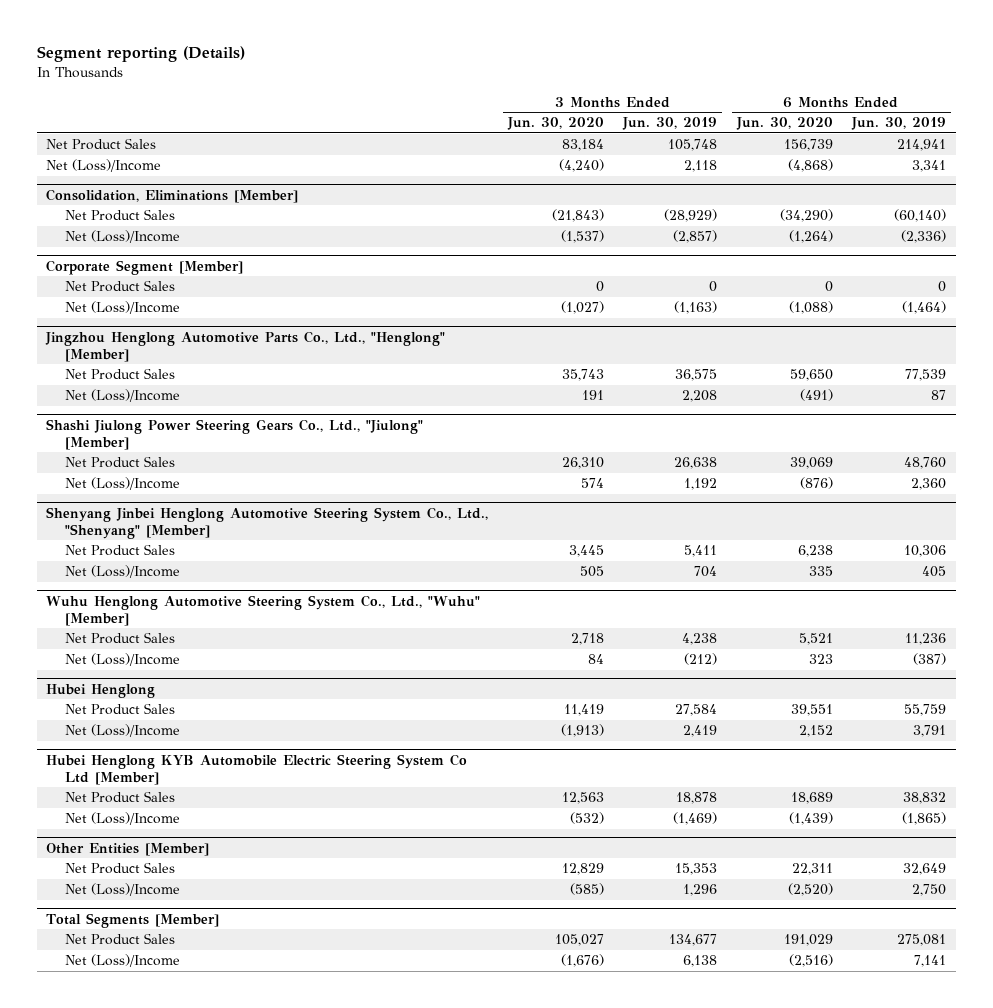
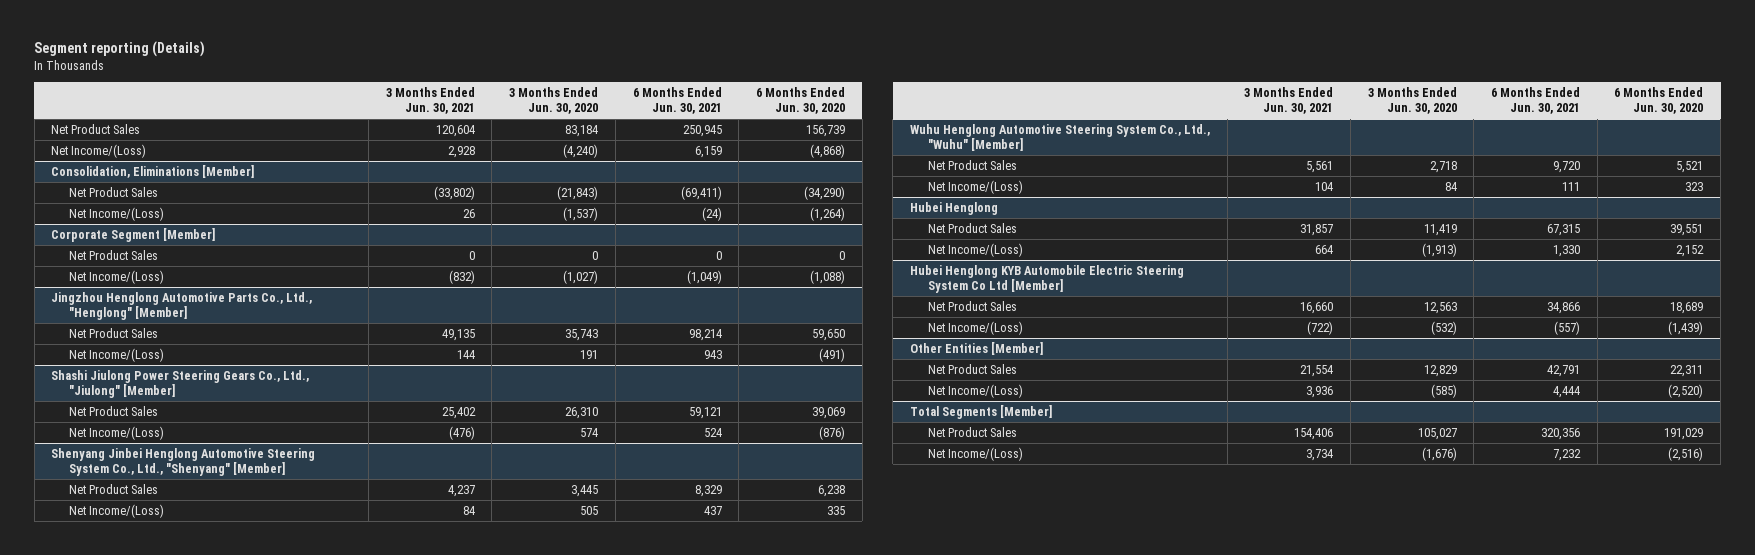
[622,117,718,131] Jun. 30, 2019 -> none
[851,117,947,131] Jun. 30, 2019 -> none
none -> [385,87,475,114] 3 Months Ended Jun. 30, 2021
none -> [632,87,722,114] 6 Months Ended Jun. 30, 2021
[46,159,162,173] Net (Loss)/Income -> [51,144,147,159] Net Income/(Loss)
[64,230,180,244] Net (Loss)/Income -> [69,207,165,222] Net Income/(Loss)
[64,301,180,315] Net (Loss)/Income -> [69,270,165,285] Net Income/(Loss)
[64,389,180,403] Net (Loss)/Income -> [69,348,165,363] Net Income/(Loss)
[64,477,180,491] Net (Loss)/Income -> [69,426,165,441] Net Income/(Loss)
[64,565,180,579] Net (Loss)/Income -> [69,504,165,519] Net Income/(Loss)
[64,653,180,667] Net (Loss)/Income -> [927,180,1023,195] Net Income/(Loss)
[64,724,180,738] Net (Loss)/Income -> [927,243,1023,258] Net Income/(Loss)
[64,812,180,826] Net (Loss)/Income -> [927,321,1023,336] Net Income/(Loss)
[64,883,180,897] Net (Loss)/Income -> [927,384,1023,399] Net Income/(Loss)
[64,954,180,968] Net (Loss)/Income -> [927,447,1023,462] Net Income/(Loss)

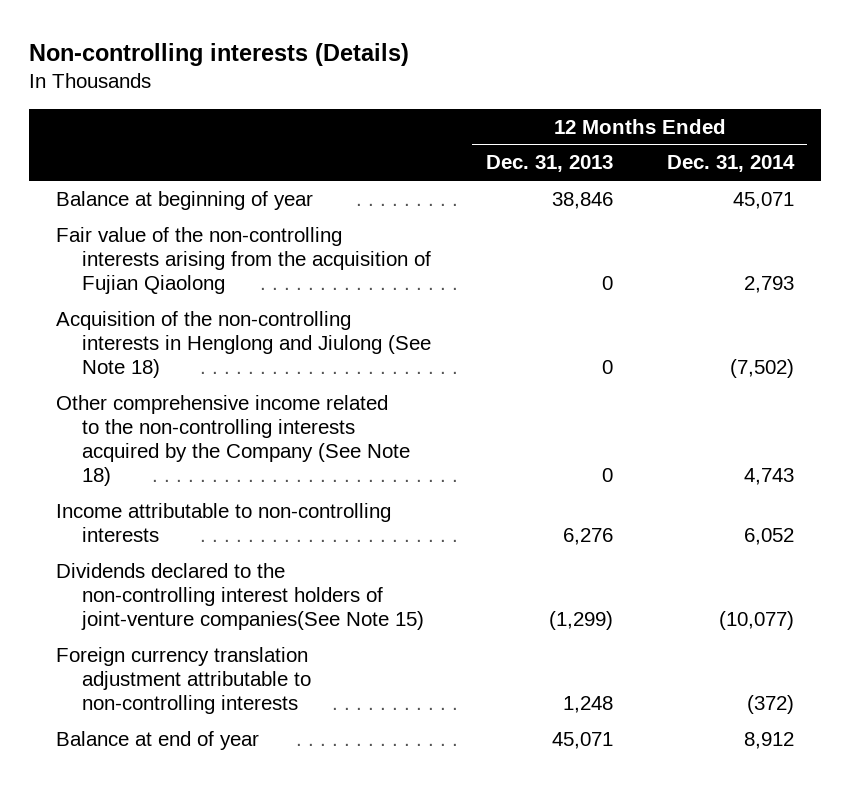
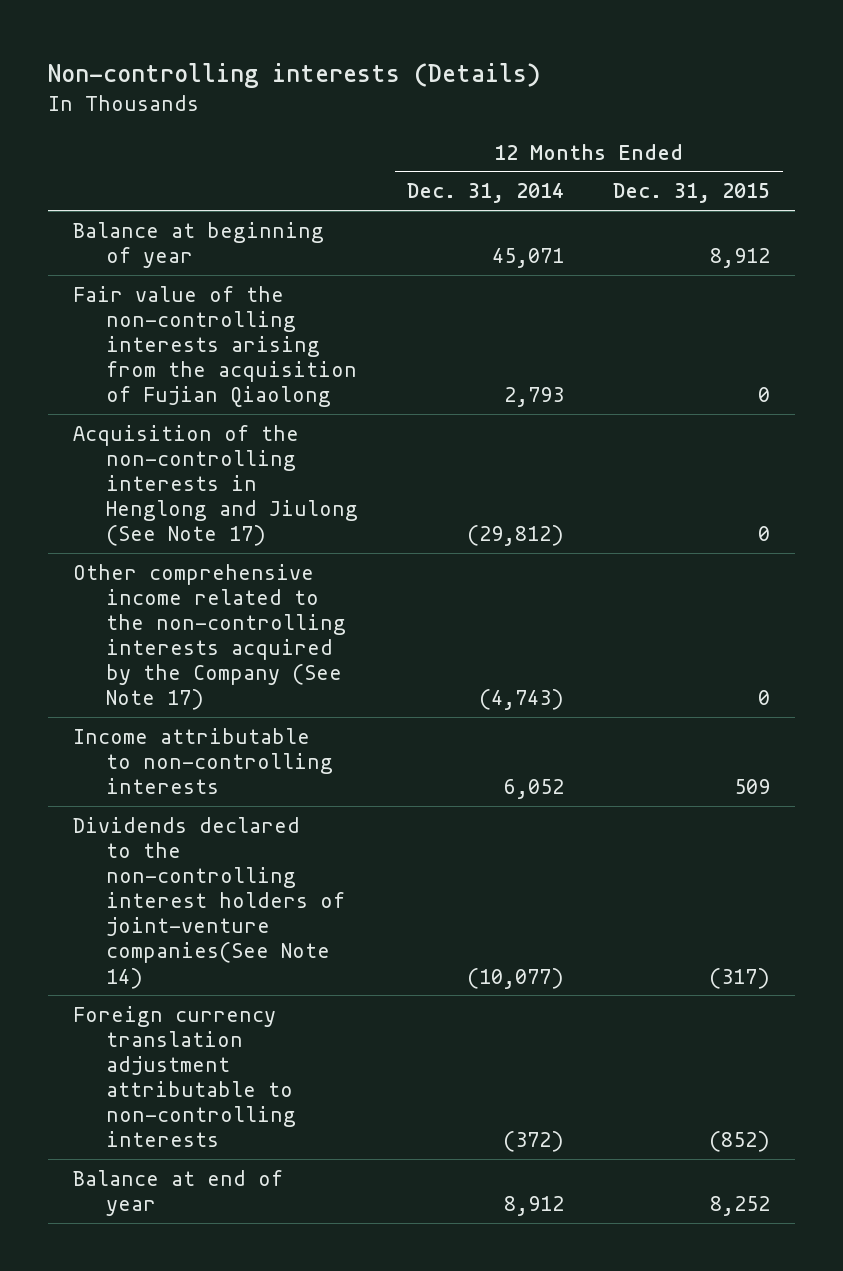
[485,155,613,173] Dec. 31, 2013 -> none
none -> [613,183,771,204] Dec. 31, 2015
[56,310,432,379] Acquisition of the non-controlling interests in Henglong and Jiulong (See Note 18) -> [72,424,359,547] Acquisition of the non-controlling interests in Henglong and Jiulong (See Note 17)
[729,359,794,379] (7,502) -> [467,525,565,547] (29,812)
[56,394,411,487] Other comprehensive income related to the non-controlling interests acquired by the Company (See Note 18) -> [72,563,347,711] Other comprehensive income related to the non-controlling interests acquired by the Company (See Note 17)
[743,468,794,486] 4,743 -> [479,689,565,711] (4,743)
[56,562,425,631] Dividends declared to the non-controlling interest holders of joint-venture companies(See Note 15) -> [72,816,346,989] Dividends declared to the non-controlling interest holders of joint-venture companies(See Note 14)

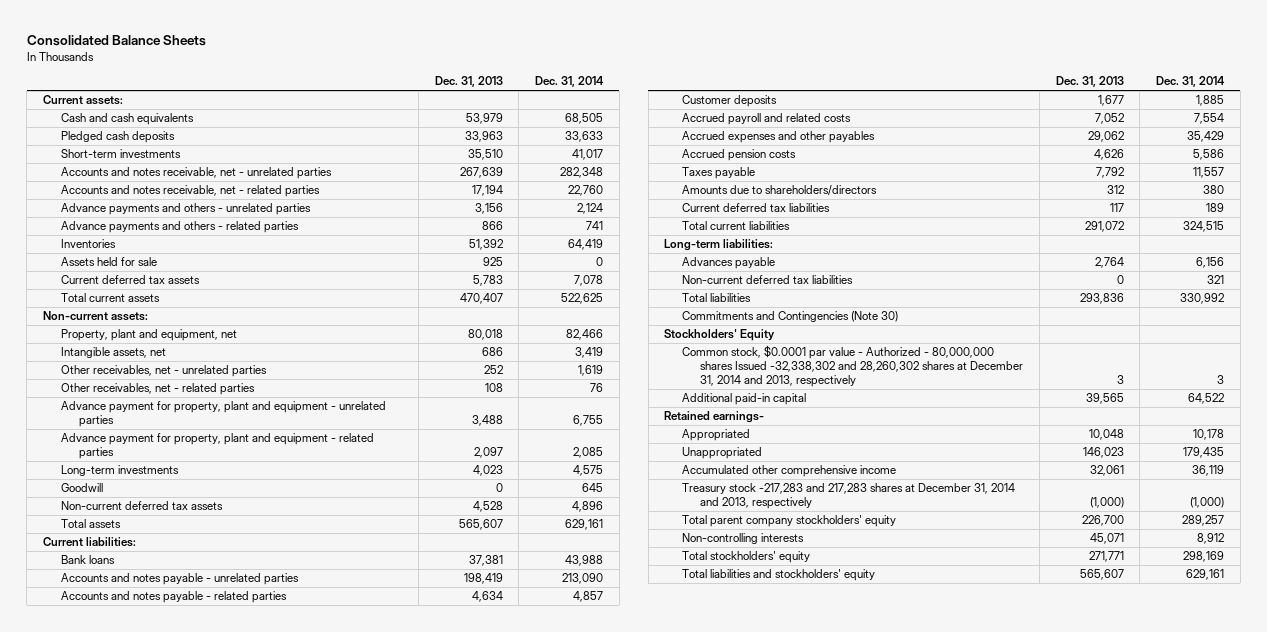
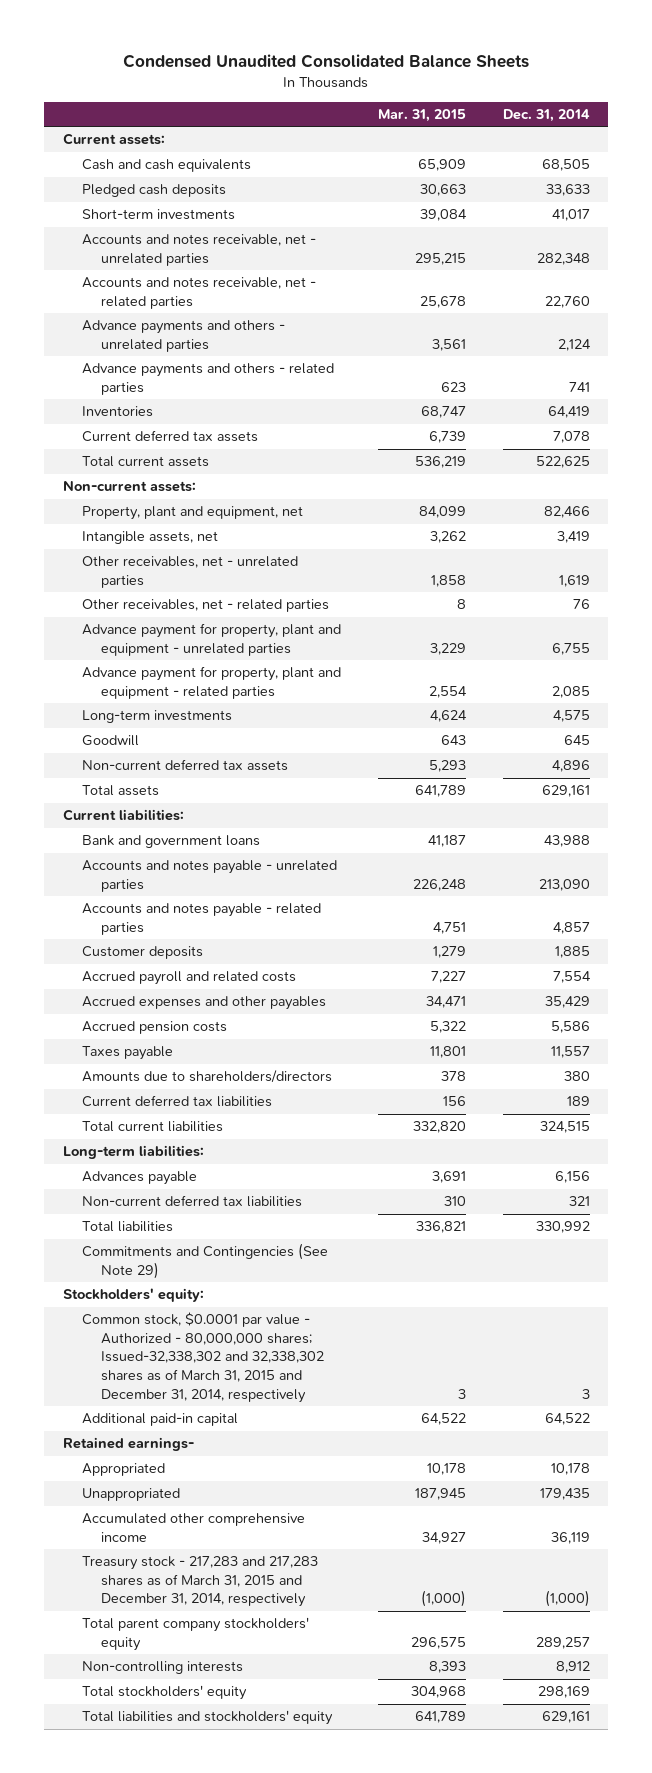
[26,34,206,46] Consolidated Balance Sheets -> [123,54,530,69] Condensed Unaudited Consolidated Balance Sheets
[434,76,503,88] Dec. 31, 2013 -> none
none -> [377,109,466,123] Mar. 31, 2015
[61,257,158,267] Assets held for sale -> none
[61,555,116,565] Bank loans -> [81,835,260,849] Bank and government loans
[682,311,899,323] Commitments and Contingencies (Note 30) -> [81,1243,328,1279] Commitments and Contingencies (See Note 29)
[664,329,776,342] Stockholders' Equity -> [62,1288,204,1303] Stockholders' equity:
[682,345,1024,388] Common stock, $0.0001 par value - Authorized - 80,000,000 shares Issued -32,338,302 and 28,260,302 shares at December 31, 2014 and 2013, respectively -> [81,1312,324,1403] Common stock, $0.0001 par value - Authorized - 80,000,000 shares; Issued-32,338,302 and 32,338,302 shares as of March 31, 2015 and December 31, 2014, respectively
[682,483,1016,510] Treasury stock -217,283 and 217,283 shares at December 31, 2014 and 2013, respectively -> [81,1556,318,1608] Treasury stock - 217,283 and 217,283 shares as of March 31, 2015 and December 31, 2014, respectively

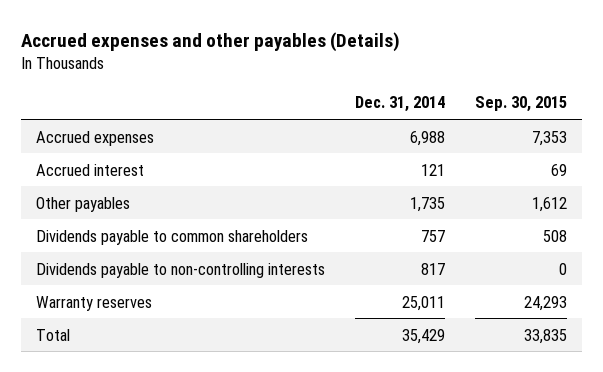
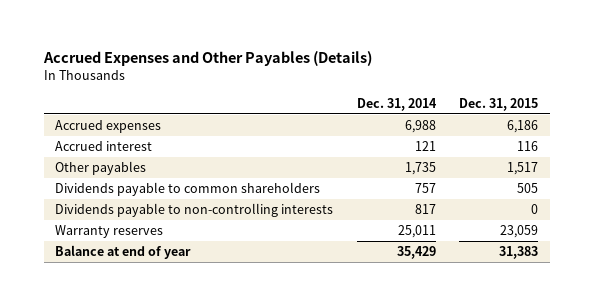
[20,31,400,52] Accrued expenses and other payables (Details) -> [42,50,372,66] Accrued Expenses and Other Payables (Details)
[475,96,568,113] Sep. 30, 2015 -> none
none -> [459,97,539,111] Dec. 31, 2015
[35,328,70,341] Total -> [55,245,192,260] Balance at end of year

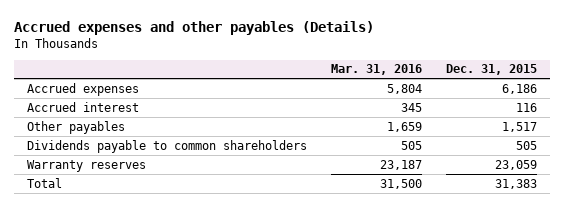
[42,50,372,66] Accrued Expenses and Other Payables (Details) -> [14,21,375,36] Accrued expenses and other payables (Details)
[356,97,437,111] Dec. 31, 2014 -> none
none -> [330,64,422,76] Mar. 31, 2016
[55,203,334,218] Dividends payable to non-controlling interests -> none
[55,245,192,260] Balance at end of year -> [26,177,62,188] Total

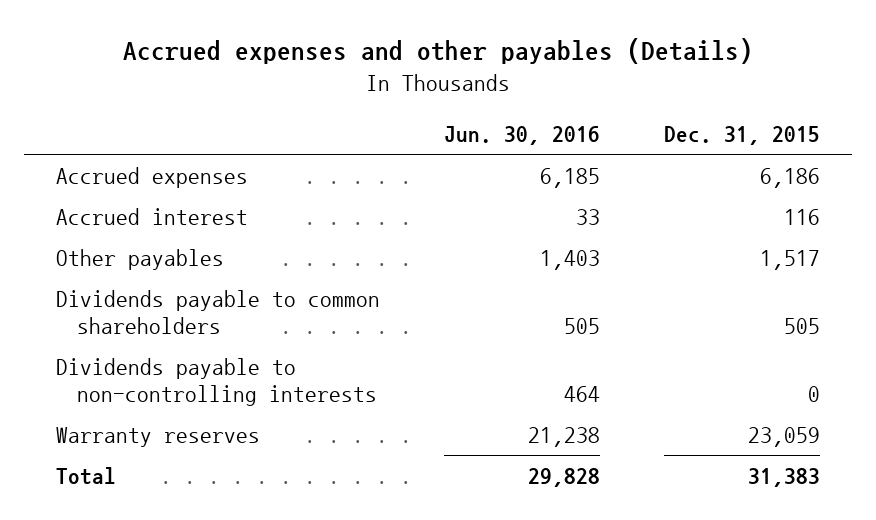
[330,64,422,76] Mar. 31, 2016 -> none
none -> [443,125,600,145] Jun. 30, 2016
none -> [55,358,377,406] Dividends payable to non-controlling interests

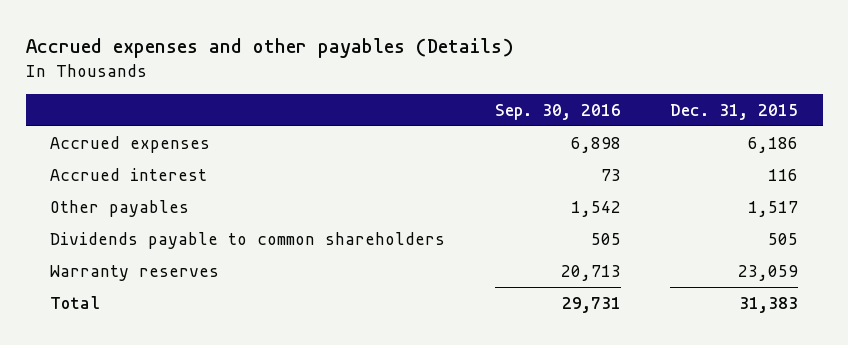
[443,125,600,145] Jun. 30, 2016 -> none
none -> [494,104,621,121] Sep. 30, 2016
[55,358,377,406] Dividends payable to non-controlling interests -> none

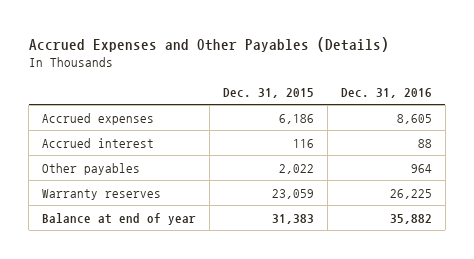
[25,37,514,58] Accrued expenses and other payables (Details) -> [28,36,389,52] Accrued Expenses and Other Payables (Details)
[494,104,621,121] Sep. 30, 2016 -> none
none -> [340,87,432,98] Dec. 31, 2016
[50,231,446,249] Dividends payable to common shareholders -> none
[748,200,799,217] 1,517 -> [278,163,314,174] 2,022
[50,295,101,309] Total -> [42,212,197,225] Balance at end of year

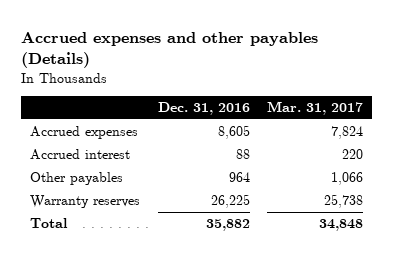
[28,36,389,52] Accrued Expenses and Other Payables (Details) -> [21,31,319,68] Accrued expenses and other payables (Details)
[222,87,314,98] Dec. 31, 2015 -> none
none -> [267,101,364,116] Mar. 31, 2017
[42,212,197,225] Balance at end of year -> [30,218,69,229] Total

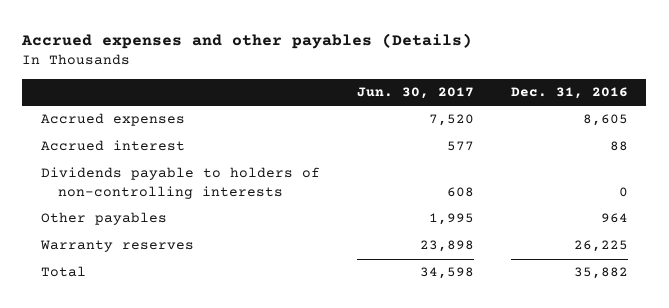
[267,101,364,116] Mar. 31, 2017 -> none
none -> [356,87,474,100] Jun. 30, 2017
none -> [40,167,320,199] Dividends payable to holders of non-controlling interests

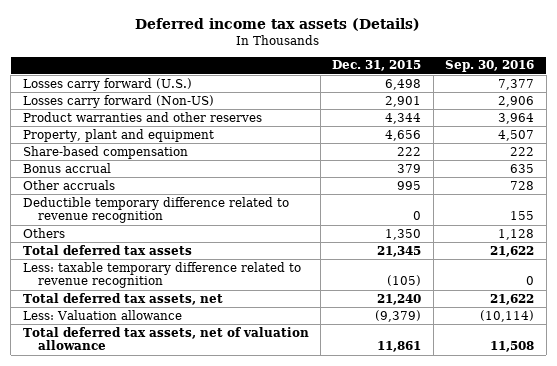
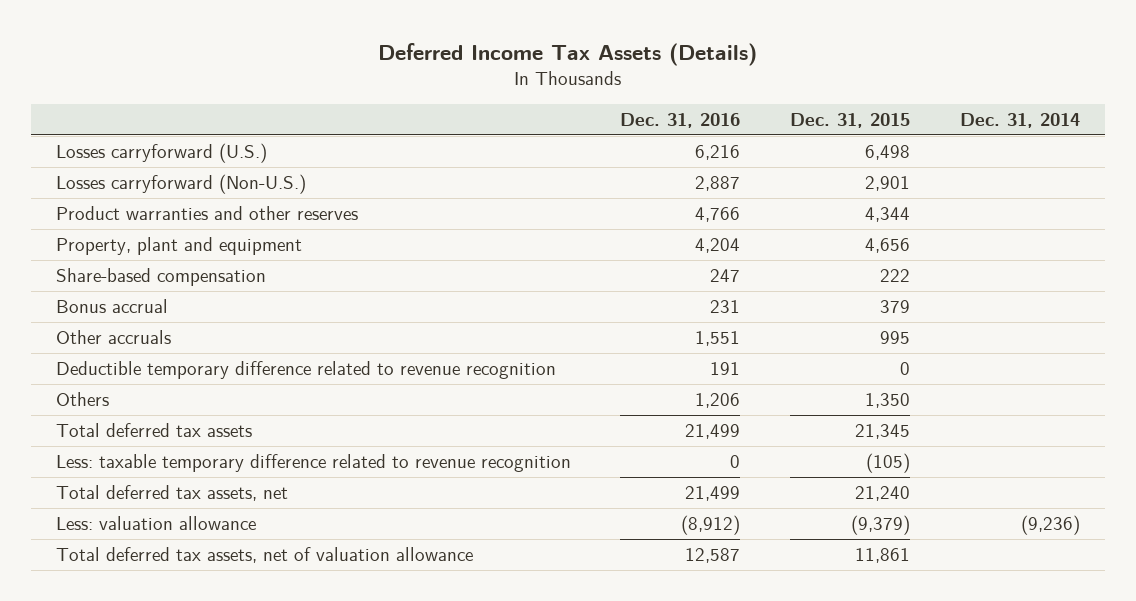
[135,18,421,32] Deferred income tax assets (Details) -> [377,42,757,66] Deferred Income Tax Assets (Details)
[445,60,535,73] Sep. 30, 2016 -> none
none -> [620,113,741,129] Dec. 31, 2016
none -> [960,113,1081,129] Dec. 31, 2014
[22,77,192,91] Losses carry forward (U.S.) -> [55,142,267,163] Losses carryforward (U.S.)
[22,94,214,108] Losses carry forward (Non-US) -> [55,173,306,194] Losses carryforward (Non-U.S.)
[22,309,182,320] Less: Valuation allowance -> [55,515,256,530] Less: valuation allowance

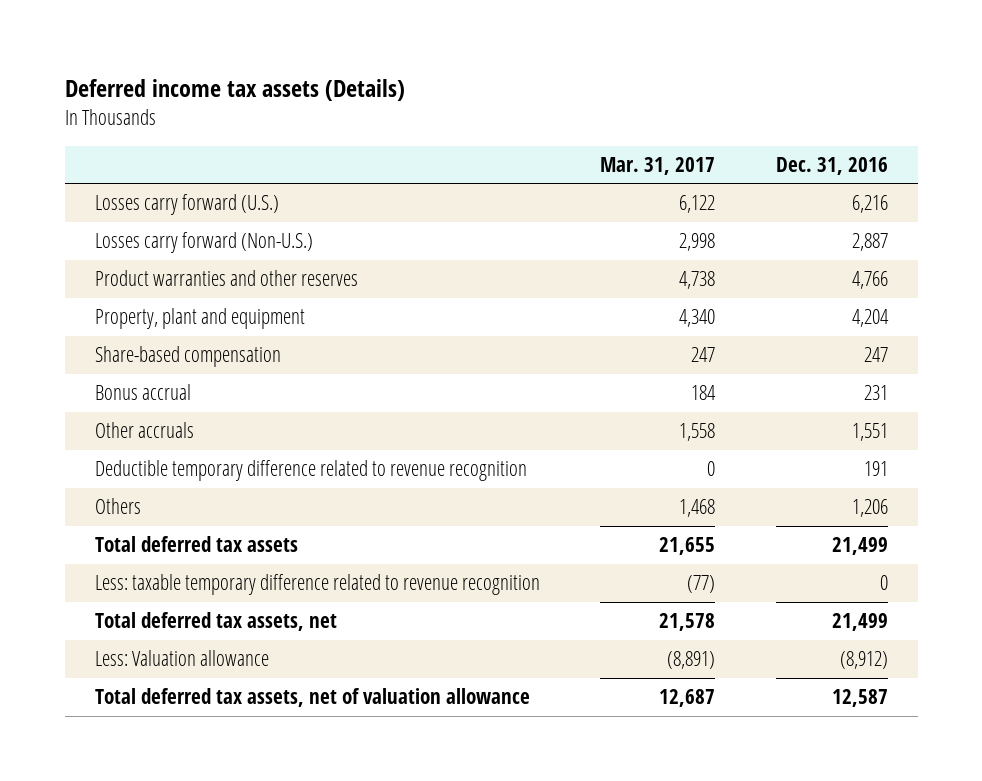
[377,42,757,66] Deferred Income Tax Assets (Details) -> [64,78,405,101] Deferred income tax assets (Details)
[790,113,911,129] Dec. 31, 2015 -> none
[960,113,1081,129] Dec. 31, 2014 -> none
none -> [600,156,716,175] Mar. 31, 2017
[55,142,267,163] Losses carryforward (U.S.) -> [94,194,279,216] Losses carry forward (U.S.)
[55,173,306,194] Losses carryforward (Non-U.S.) -> [94,232,313,254] Losses carry forward (Non-U.S.)
[55,515,256,530] Less: valuation allowance -> [94,650,269,667] Less: Valuation allowance

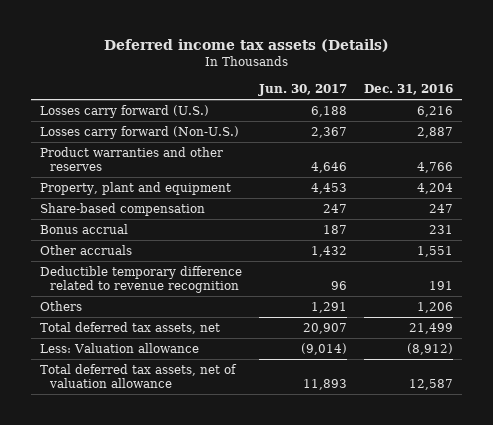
[600,156,716,175] Mar. 31, 2017 -> none
none -> [258,84,348,97] Jun. 30, 2017
[94,536,298,553] Total deferred tax assets -> none
[94,574,540,596] Less: taxable temporary difference related to revenue recognition -> none

